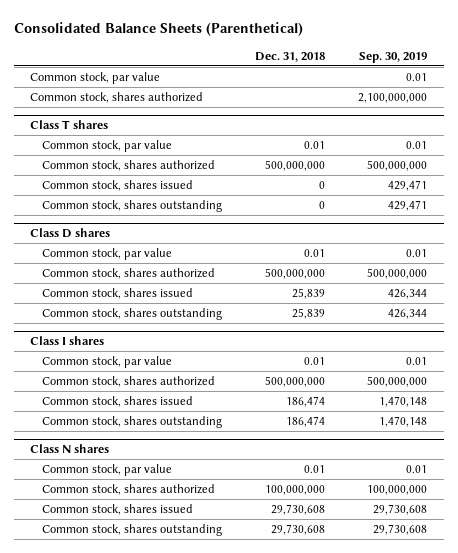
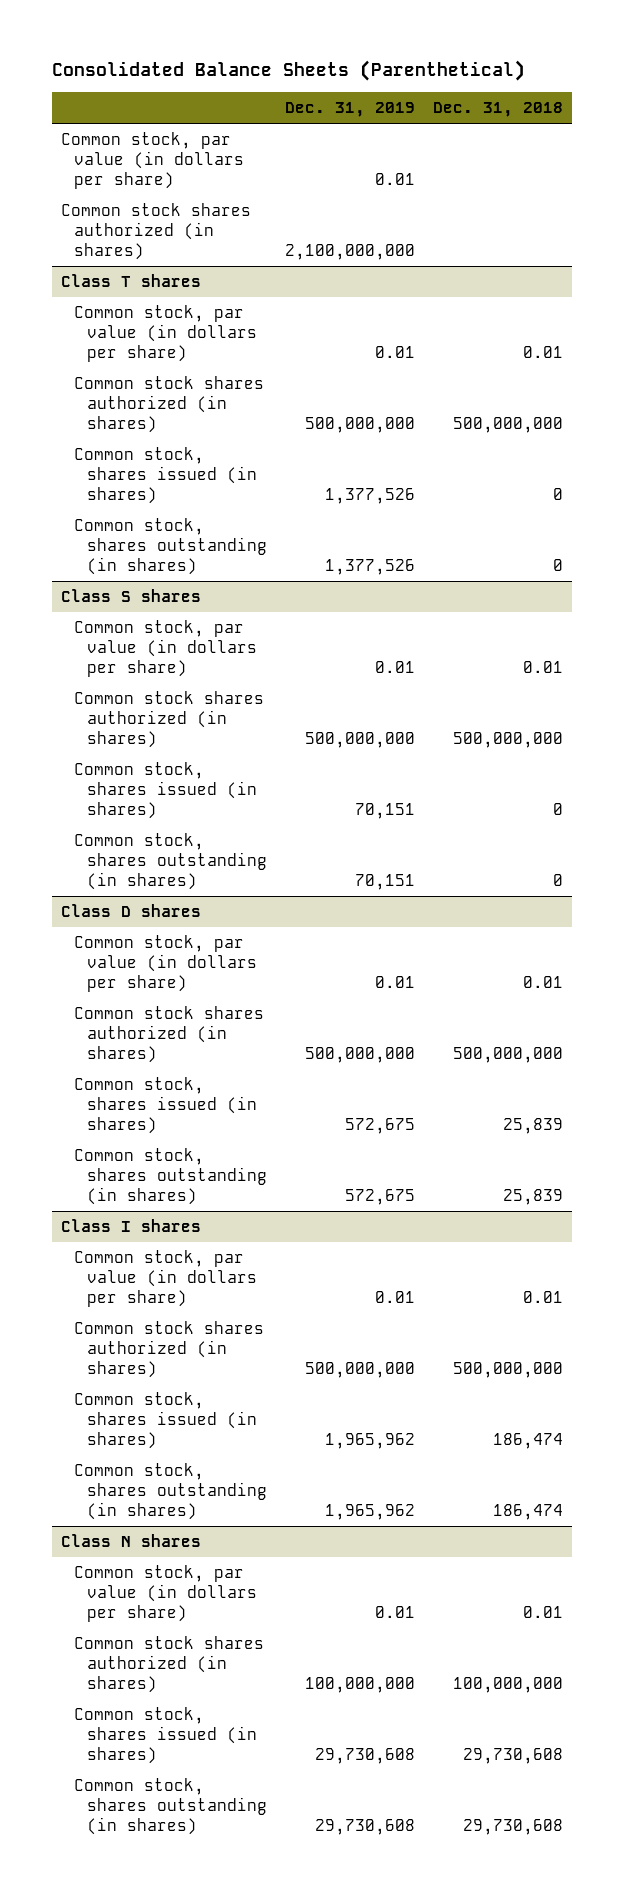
[359,51,428,63] Sep. 30, 2019 -> none
none -> [284,101,415,117] Dec. 31, 2019
[30,71,161,84] Common stock, par value -> [61,132,244,189] Common stock, par value (in dollars per share)
[30,91,204,103] Common stock, shares authorized -> [61,203,252,260] Common stock shares authorized (in shares)
[41,139,172,152] Common stock, par value -> [73,305,257,362] Common stock, par value (in dollars per share)
[41,159,215,171] Common stock, shares authorized -> [73,376,264,433] Common stock shares authorized (in shares)
[41,179,193,191] Common stock, shares issued -> [73,447,257,504] Common stock, shares issued (in shares)
[41,199,222,212] Common stock, shares outstanding -> [73,518,267,575] Common stock, shares outstanding (in shares)
none -> [61,589,202,603] Class S shares
none -> [73,620,257,677] Common stock, par value (in dollars per share)
none -> [73,691,264,748] Common stock shares authorized (in shares)
none -> [73,762,257,819] Common stock, shares issued (in shares)
none -> [73,833,267,890] Common stock, shares outstanding (in shares)
[41,247,172,260] Common stock, par value -> [73,935,257,992] Common stock, par value (in dollars per share)
[41,267,215,279] Common stock, shares authorized -> [73,1006,264,1063] Common stock shares authorized (in shares)
[41,287,193,299] Common stock, shares issued -> [73,1077,257,1134] Common stock, shares issued (in shares)
[41,307,222,320] Common stock, shares outstanding -> [73,1148,267,1205] Common stock, shares outstanding (in shares)
[41,355,172,368] Common stock, par value -> [73,1250,257,1307] Common stock, par value (in dollars per share)
[41,375,215,387] Common stock, shares authorized -> [73,1321,264,1378] Common stock shares authorized (in shares)
[41,395,193,407] Common stock, shares issued -> [73,1392,257,1449] Common stock, shares issued (in shares)
[41,415,222,428] Common stock, shares outstanding -> [73,1463,267,1520] Common stock, shares outstanding (in shares)
[41,463,172,476] Common stock, par value -> [73,1565,257,1622] Common stock, par value (in dollars per share)
[41,483,215,495] Common stock, shares authorized -> [73,1636,264,1693] Common stock shares authorized (in shares)
[41,503,193,515] Common stock, shares issued -> [73,1707,257,1764] Common stock, shares issued (in shares)
[41,523,222,536] Common stock, shares outstanding -> [73,1778,267,1835] Common stock, shares outstanding (in shares)

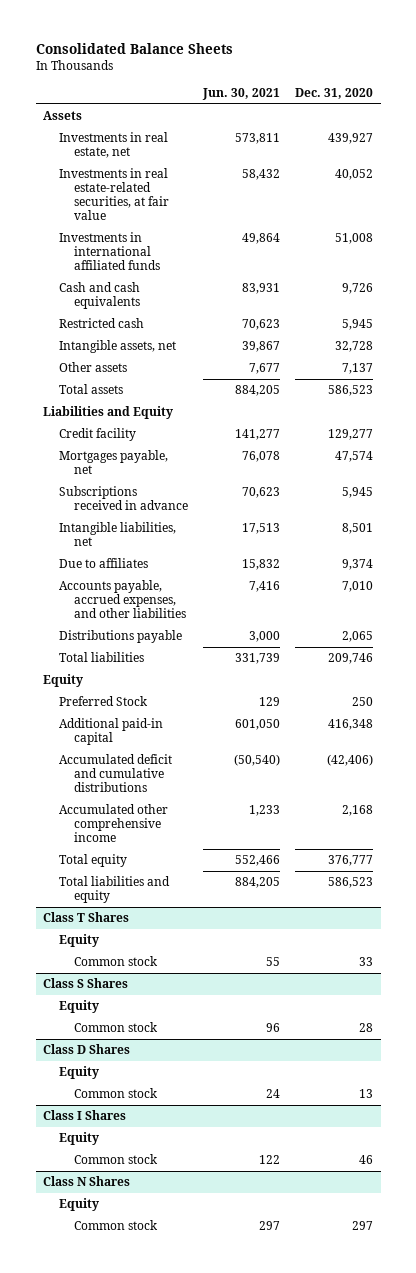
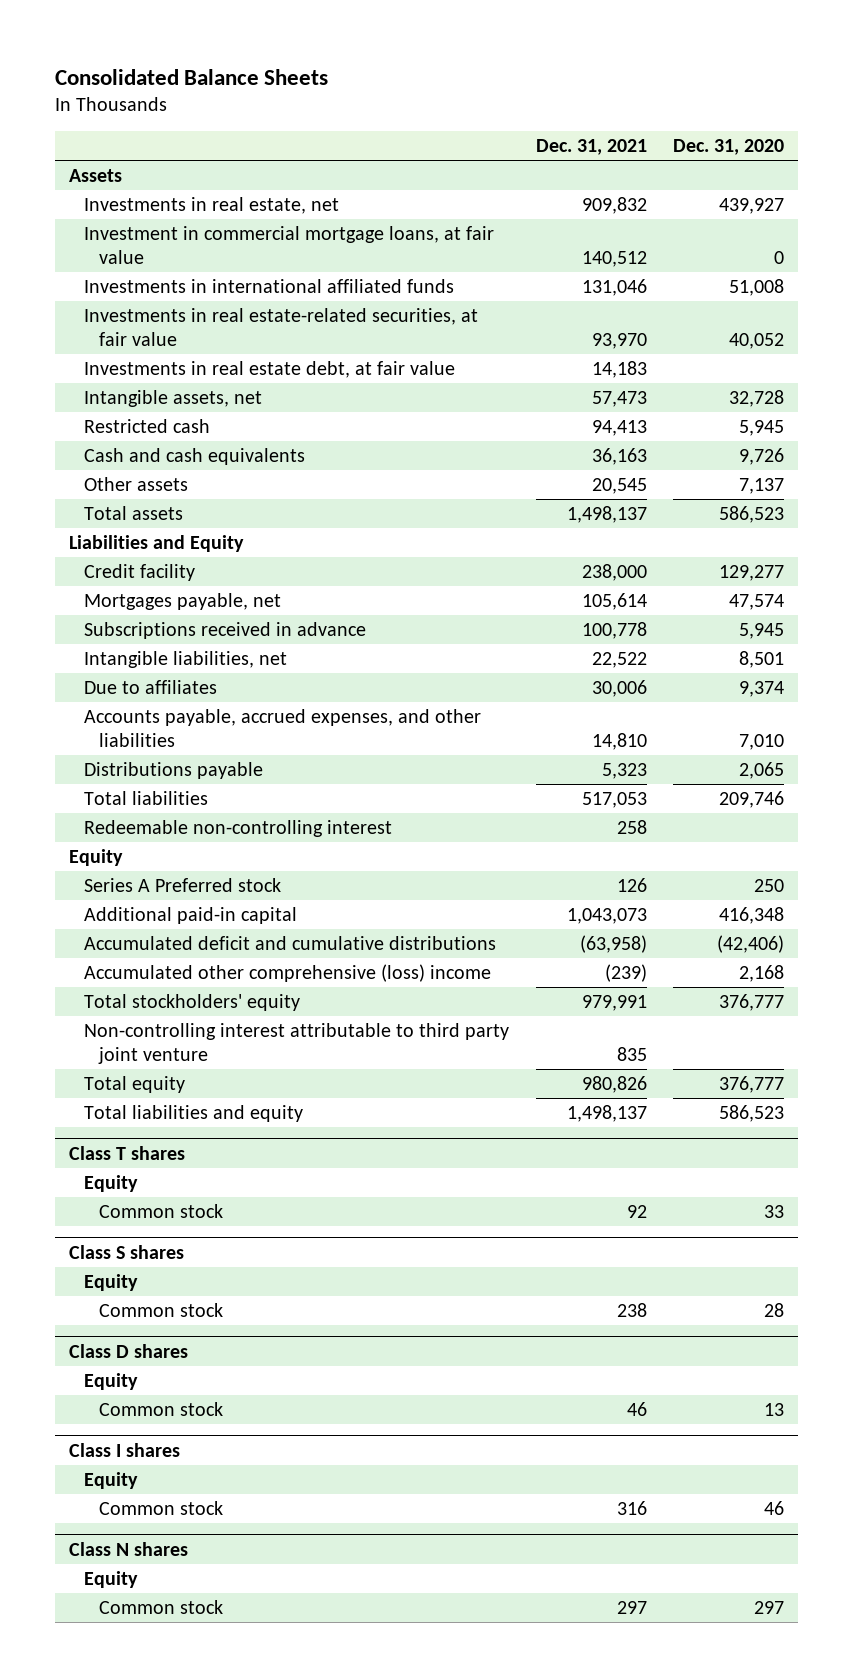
[201,87,280,100] Jun. 30, 2021 -> none
none -> [535,138,647,155] Dec. 31, 2021
none -> [83,225,494,264] Investment in commercial mortgage loans, at fair value
[58,168,169,220] Investments in real estate-related securities, at fair value -> [83,307,478,346] Investments in real estate-related securities, at fair value
none -> [83,360,455,378] Investments in real estate debt, at fair value
[58,318,144,329] Restricted cash -> [83,418,210,433] Restricted cash
[58,282,140,310] Cash and cash equivalents -> [83,447,305,465] Cash and cash equivalents
none -> [83,819,392,837] Redeemable non-controlling interest
[58,696,148,707] Preferred Stock -> [83,877,281,892] Series A Preferred stock
[58,804,168,843] Accumulated other comprehensive income -> [83,963,491,982] Accumulated other comprehensive (loss) income
none -> [83,993,300,1011] Total stockholders' equity
none -> [83,1022,509,1064] Non-controlling interest attributable to third party joint venture
[43,912,130,923] Class T Shares -> [68,1145,185,1160] Class T shares
[43,978,129,989] Class S Shares -> [68,1244,184,1259] Class S shares
[43,1044,131,1055] Class D Shares -> [68,1343,188,1358] Class D shares
[43,1110,127,1121] Class I Shares -> [68,1442,180,1457] Class I shares
[43,1176,131,1187] Class N Shares -> [68,1541,188,1556] Class N shares

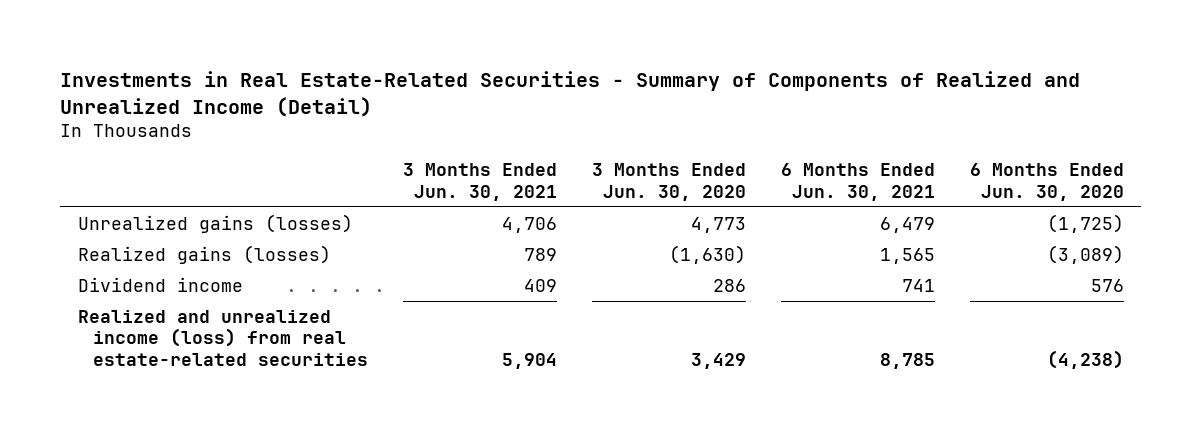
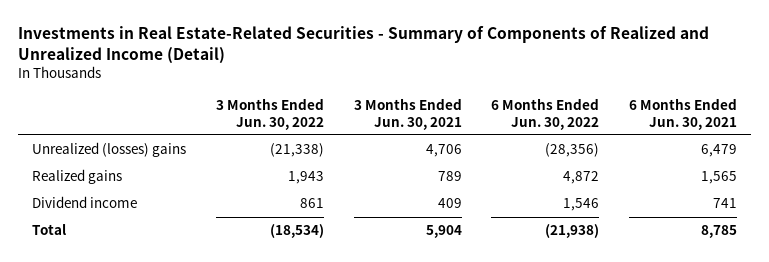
[591,163,746,201] 3 Months Ended Jun. 30, 2020 -> none
[969,163,1124,201] 6 Months Ended Jun. 30, 2020 -> none
none -> [216,98,325,130] 3 Months Ended Jun. 30, 2022
none -> [491,98,600,130] 6 Months Ended Jun. 30, 2022
[77,213,353,233] Unrealized gains (losses) -> [32,142,187,158] Unrealized (losses) gains
[77,244,331,264] Realized gains (losses) -> [32,169,123,185] Realized gains
[77,309,369,366] Realized and unrealized income (loss) from real estate-related securities -> [32,224,67,236] Total

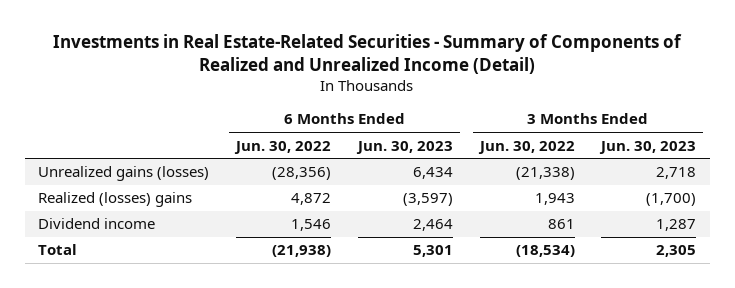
[353,98,462,130] 3 Months Ended Jun. 30, 2021 -> none
[628,98,737,130] 6 Months Ended Jun. 30, 2021 -> none
none -> [355,140,453,154] Jun. 30, 2023
none -> [599,140,697,154] Jun. 30, 2023
[32,142,187,158] Unrealized (losses) gains -> [38,166,210,182] Unrealized gains (losses)
[32,169,123,185] Realized gains -> [38,192,193,208] Realized (losses) gains

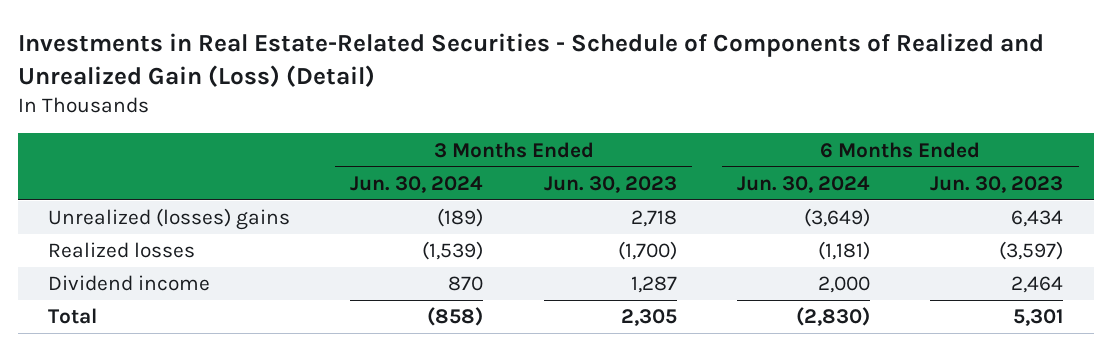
[53,34,683,75] Investments in Real Estate-Related Securities - Summary of Components of Realized and Unrealized Income (Detail) -> [17,32,1044,87] Investments in Real Estate-Related Securities - Schedule of Components of Realized and Unrealized Gain (Loss) (Detail)
[234,140,332,154] Jun. 30, 2022 -> none
[477,140,575,154] Jun. 30, 2022 -> none
none -> [350,175,484,193] Jun. 30, 2024
none -> [737,175,871,193] Jun. 30, 2024
[38,166,210,182] Unrealized gains (losses) -> [47,208,290,231] Unrealized (losses) gains
[38,192,193,208] Realized (losses) gains -> [47,242,195,259] Realized losses

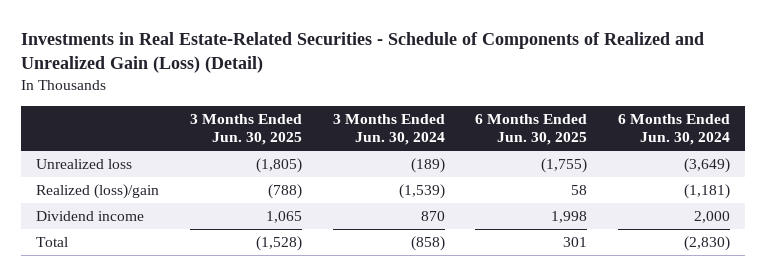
[543,175,677,193] Jun. 30, 2023 -> none
[930,175,1064,193] Jun. 30, 2023 -> none
none -> [190,113,303,146] 3 Months Ended Jun. 30, 2025
none -> [475,113,588,146] 6 Months Ended Jun. 30, 2025
[47,208,290,231] Unrealized (losses) gains -> [36,159,133,170] Unrealized loss
[47,242,195,259] Realized losses -> [36,184,160,200] Realized (loss)/gain

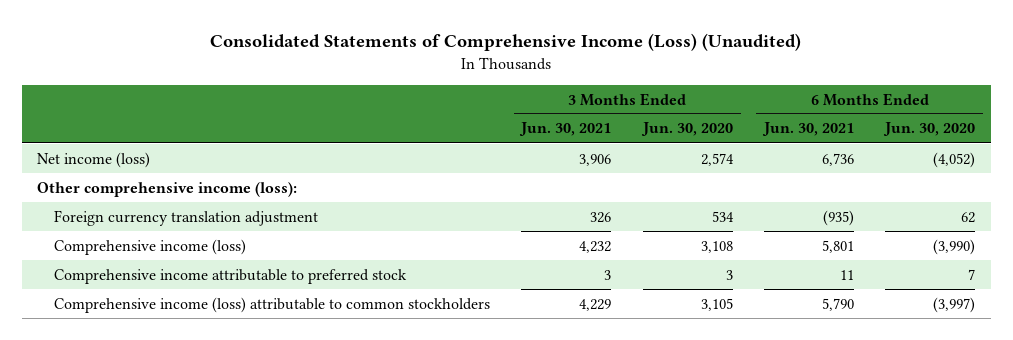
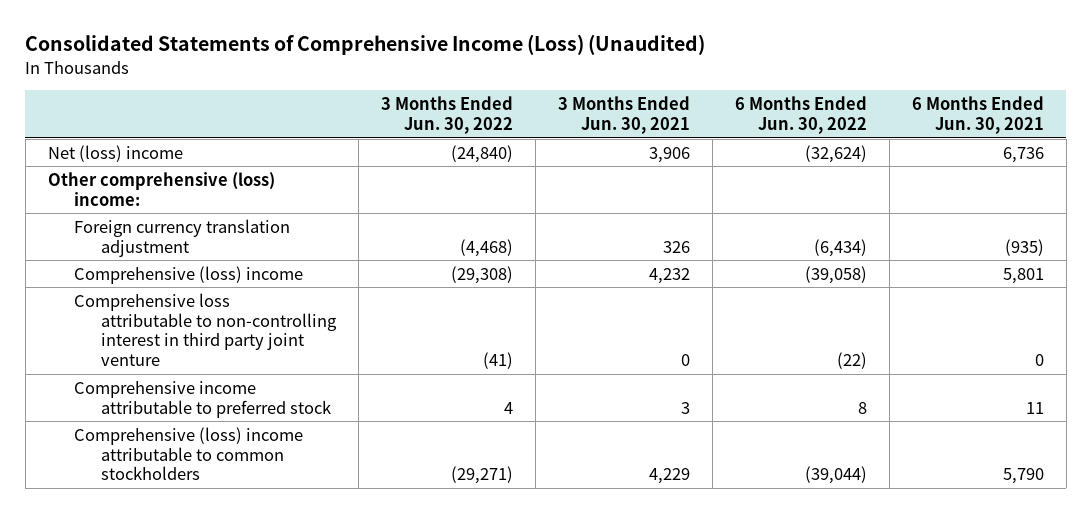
[640,122,733,137] Jun. 30, 2020 -> none
[883,122,976,137] Jun. 30, 2020 -> none
none -> [380,96,513,134] 3 Months Ended Jun. 30, 2022
none -> [734,96,867,134] 6 Months Ended Jun. 30, 2022
[37,151,151,168] Net income (loss) -> [47,144,183,162] Net (loss) income
[37,181,298,197] Other comprehensive income (loss): -> [47,171,275,206] Other comprehensive (loss) income:
[54,238,247,255] Comprehensive income (loss) -> [74,265,304,284] Comprehensive (loss) income
none -> [74,292,337,366] Comprehensive loss attributable to non-controlling interest in third party joint venture
[54,296,491,313] Comprehensive income (loss) attributable to common stockholders -> [74,426,304,481] Comprehensive (loss) income attributable to common stockholders

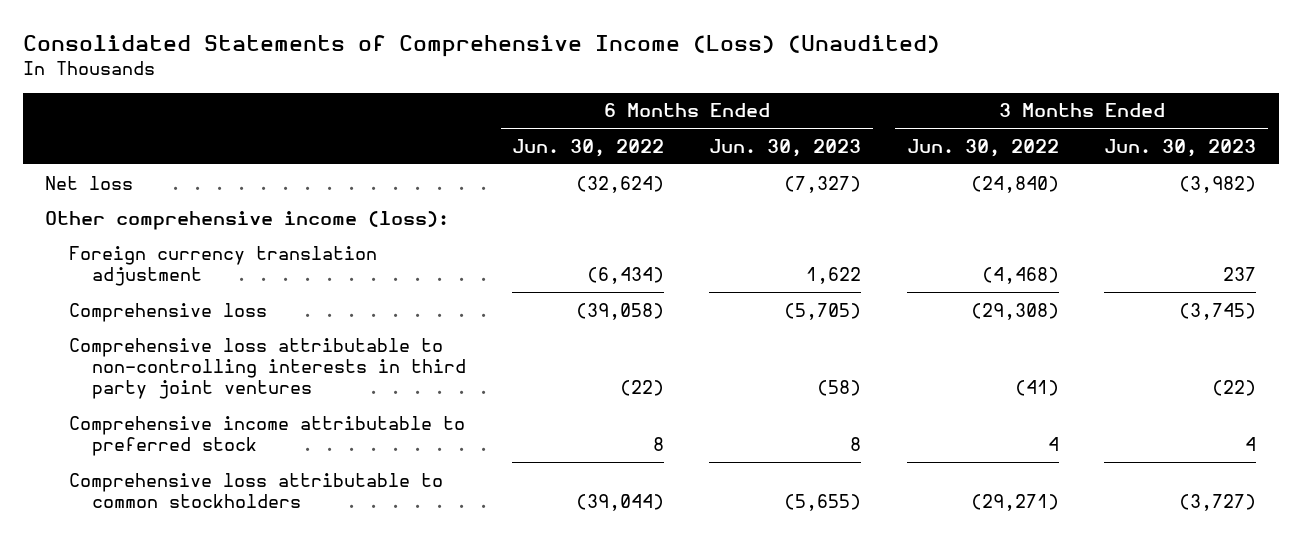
[557,96,690,134] 3 Months Ended Jun. 30, 2021 -> none
[911,96,1044,134] 6 Months Ended Jun. 30, 2021 -> none
none -> [709,138,862,157] Jun. 30, 2023
none -> [1104,138,1257,157] Jun. 30, 2023
[47,144,183,162] Net (loss) income -> [45,175,134,190] Net loss
[47,171,275,206] Other comprehensive (loss) income: -> [45,210,450,230] Other comprehensive income (loss):
[74,265,304,284] Comprehensive (loss) income -> [68,302,267,322] Comprehensive loss
[74,292,337,366] Comprehensive loss attributable to non-controlling interest in third party joint venture -> [68,337,467,400] Comprehensive loss attributable to non-controlling interests in third party joint ventures
[74,426,304,481] Comprehensive (loss) income attributable to common stockholders -> [68,472,443,509] Comprehensive loss attributable to common stockholders

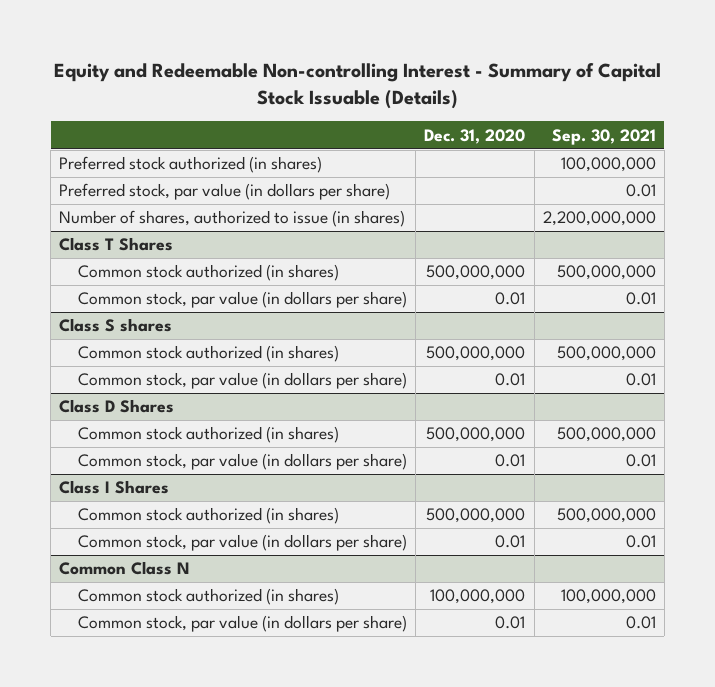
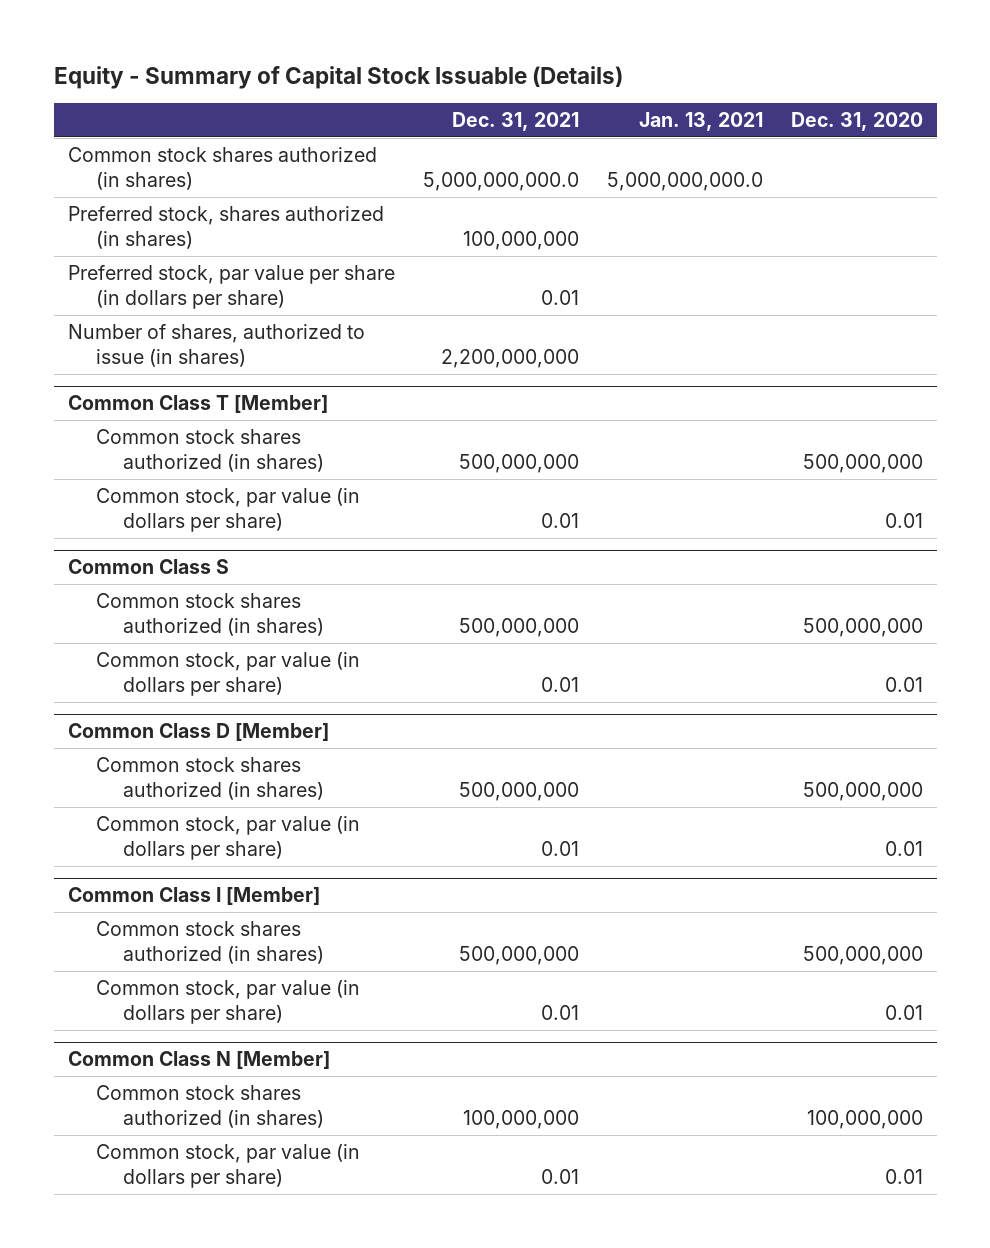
[53,63,661,110] Equity and Redeemable Non-controlling Interest - Summary of Capital Stock Issuable (Details) -> [53,65,623,89] Equity - Summary of Capital Stock Issuable (Details)
[551,128,656,145] Sep. 30, 2021 -> none
none -> [451,112,579,132] Dec. 31, 2021
none -> [638,112,763,132] Jan. 13, 2021
none -> [67,147,377,190] Common stock shares authorized (in shares)
[59,156,323,174] Preferred stock authorized (in shares) -> [67,206,384,249] Preferred stock, shares authorized (in shares)
[59,183,391,201] Preferred stock, par value (in dollars per share) -> [67,265,395,309] Preferred stock, par value per share (in dollars per share)
[59,237,174,252] Class T Shares -> [67,395,328,414] Common Class T [Member]
[77,264,339,282] Common stock authorized (in shares) -> [95,429,325,472] Common stock shares authorized (in shares)
[59,318,173,333] Class S shares -> [67,559,229,575] Common Class S
[77,345,339,363] Common stock authorized (in shares) -> [95,593,325,636] Common stock shares authorized (in shares)
[59,399,175,414] Class D Shares -> [67,723,329,742] Common Class D [Member]
[77,426,339,444] Common stock authorized (in shares) -> [95,757,325,800] Common stock shares authorized (in shares)
[59,480,170,495] Class I Shares -> [67,887,320,906] Common Class I [Member]
[77,507,339,525] Common stock authorized (in shares) -> [95,921,325,964] Common stock shares authorized (in shares)
[59,561,191,576] Common Class N -> [67,1051,330,1070] Common Class N [Member]
[77,588,339,606] Common stock authorized (in shares) -> [95,1085,325,1128] Common stock shares authorized (in shares)

